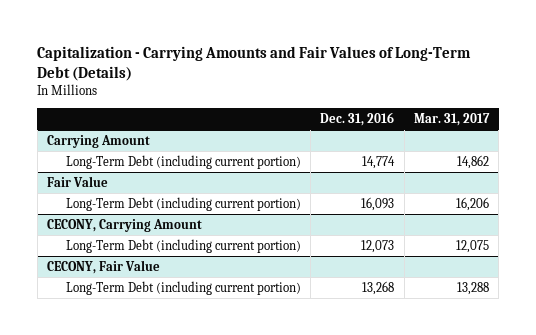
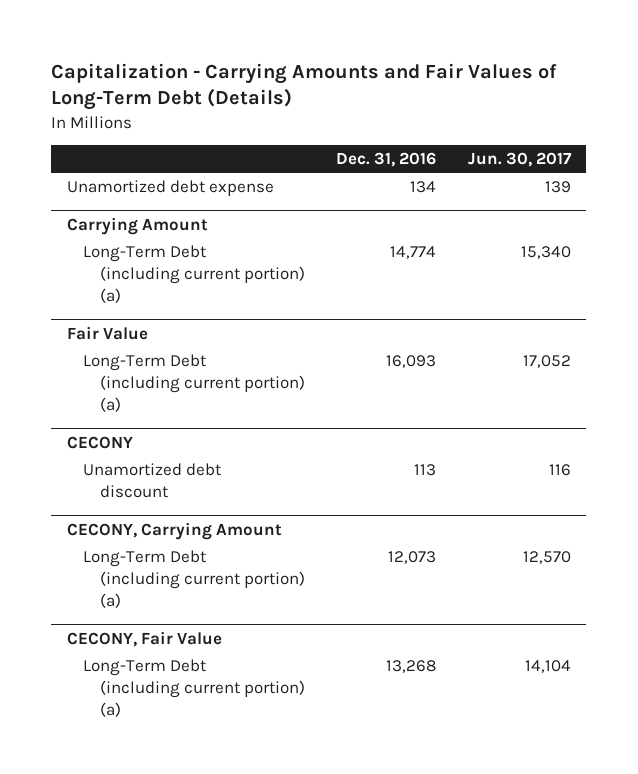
[413,112,490,126] Mar. 31, 2017 -> none
none -> [467,151,572,167] Jun. 30, 2017
none -> [66,179,274,196] Unamortized debt expense
[65,154,301,169] Long-Term Debt (including current portion) -> [83,244,305,303] Long-Term Debt (including current portion) (a)
[65,196,301,211] Long-Term Debt (including current portion) -> [83,353,305,412] Long-Term Debt (including current portion) (a)
none -> [66,435,133,449] CECONY
none -> [83,462,222,498] Unamortized debt discount
[65,238,301,253] Long-Term Debt (including current portion) -> [83,549,305,608] Long-Term Debt (including current portion) (a)
[65,280,301,295] Long-Term Debt (including current portion) -> [83,658,305,717] Long-Term Debt (including current portion) (a)

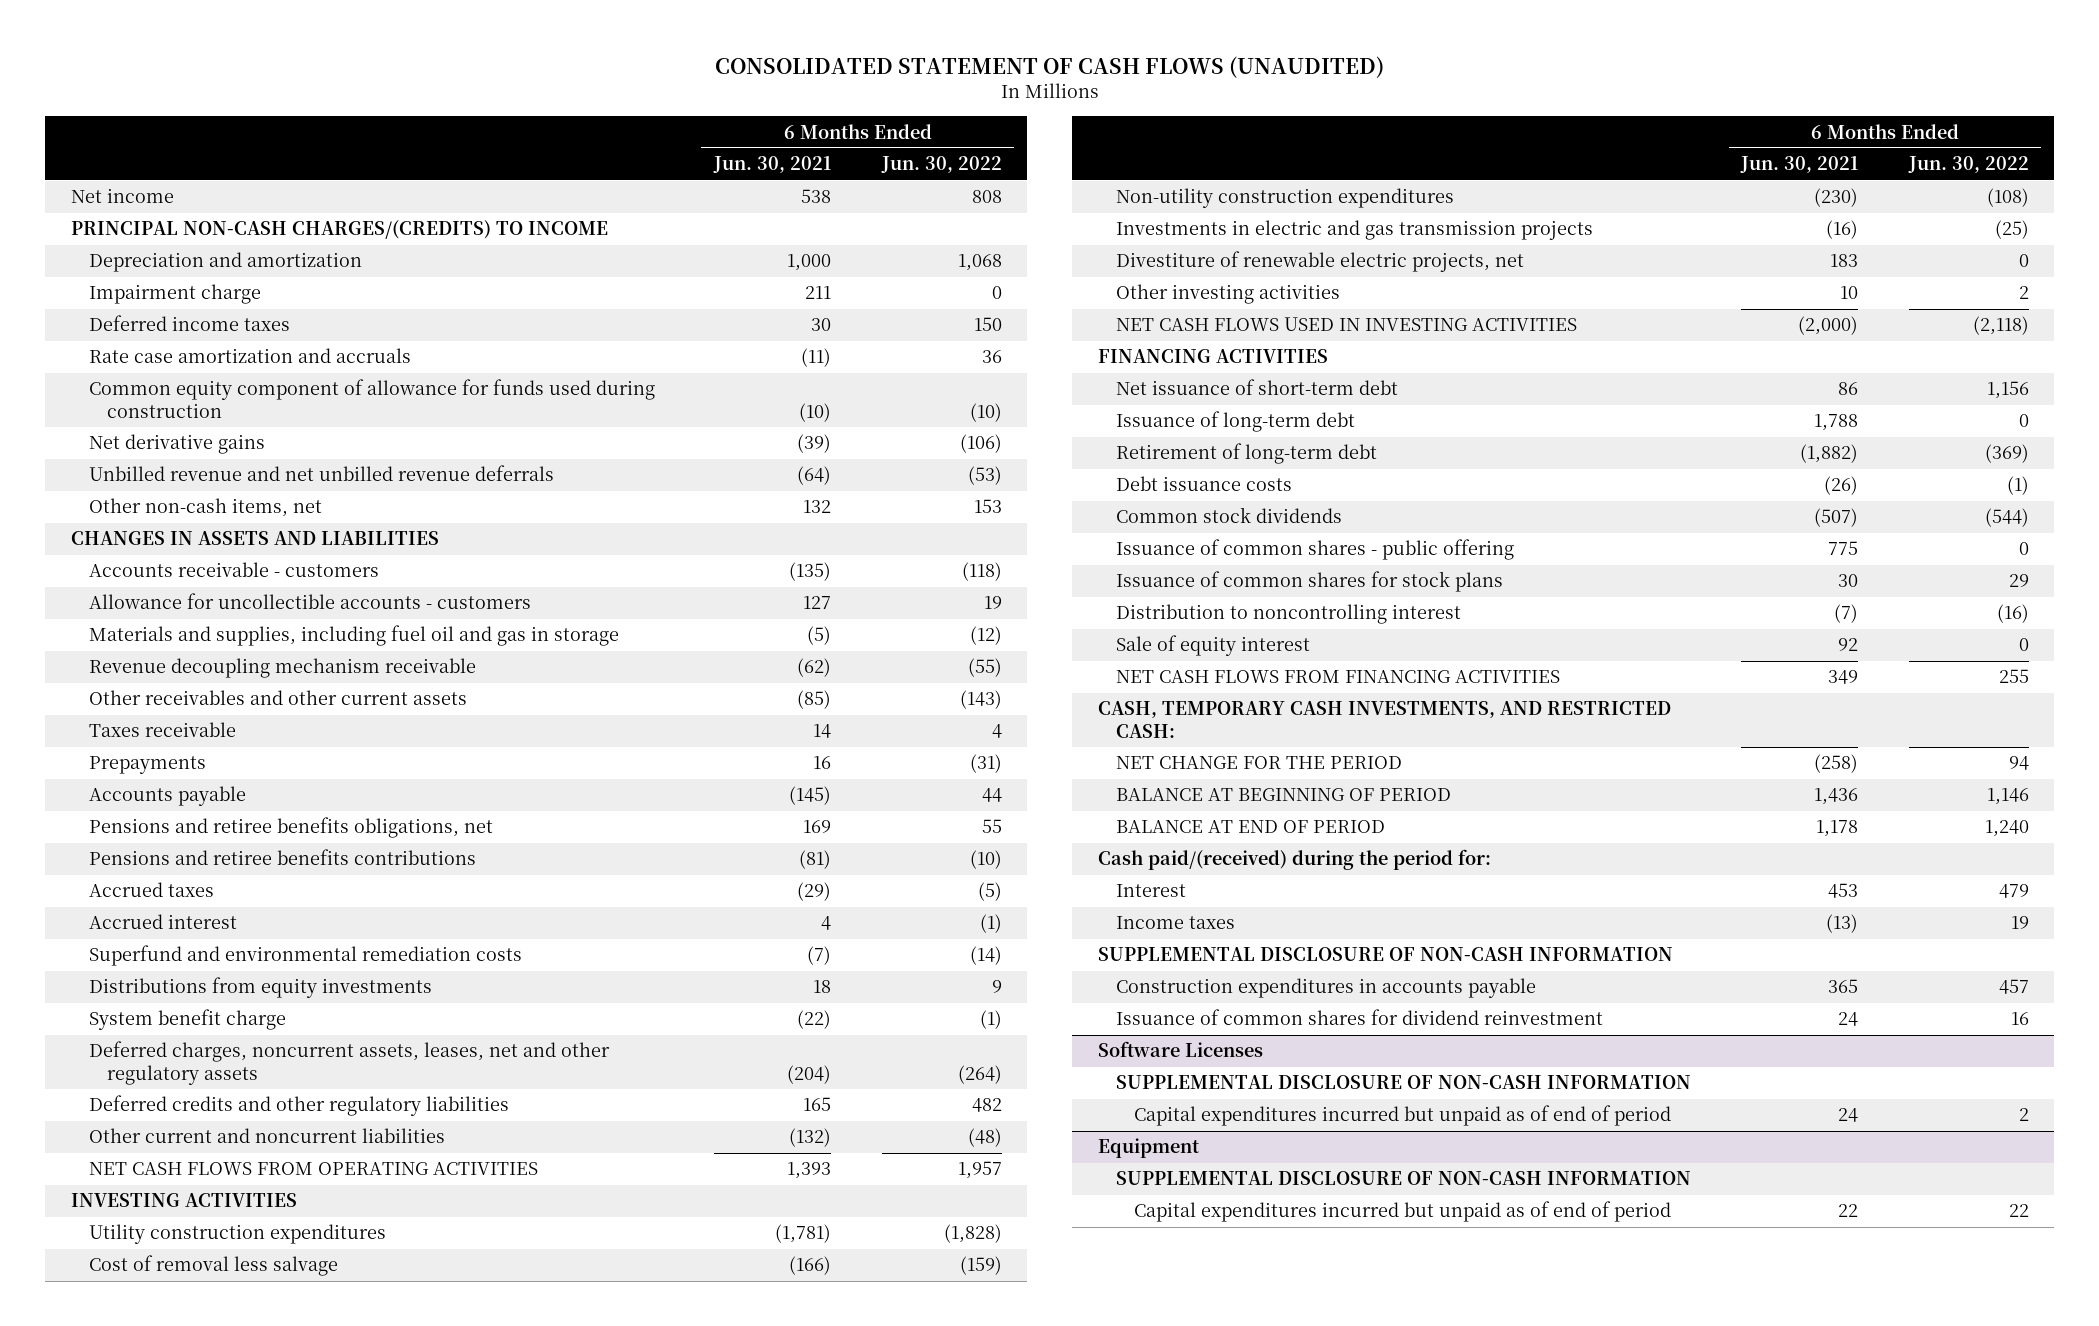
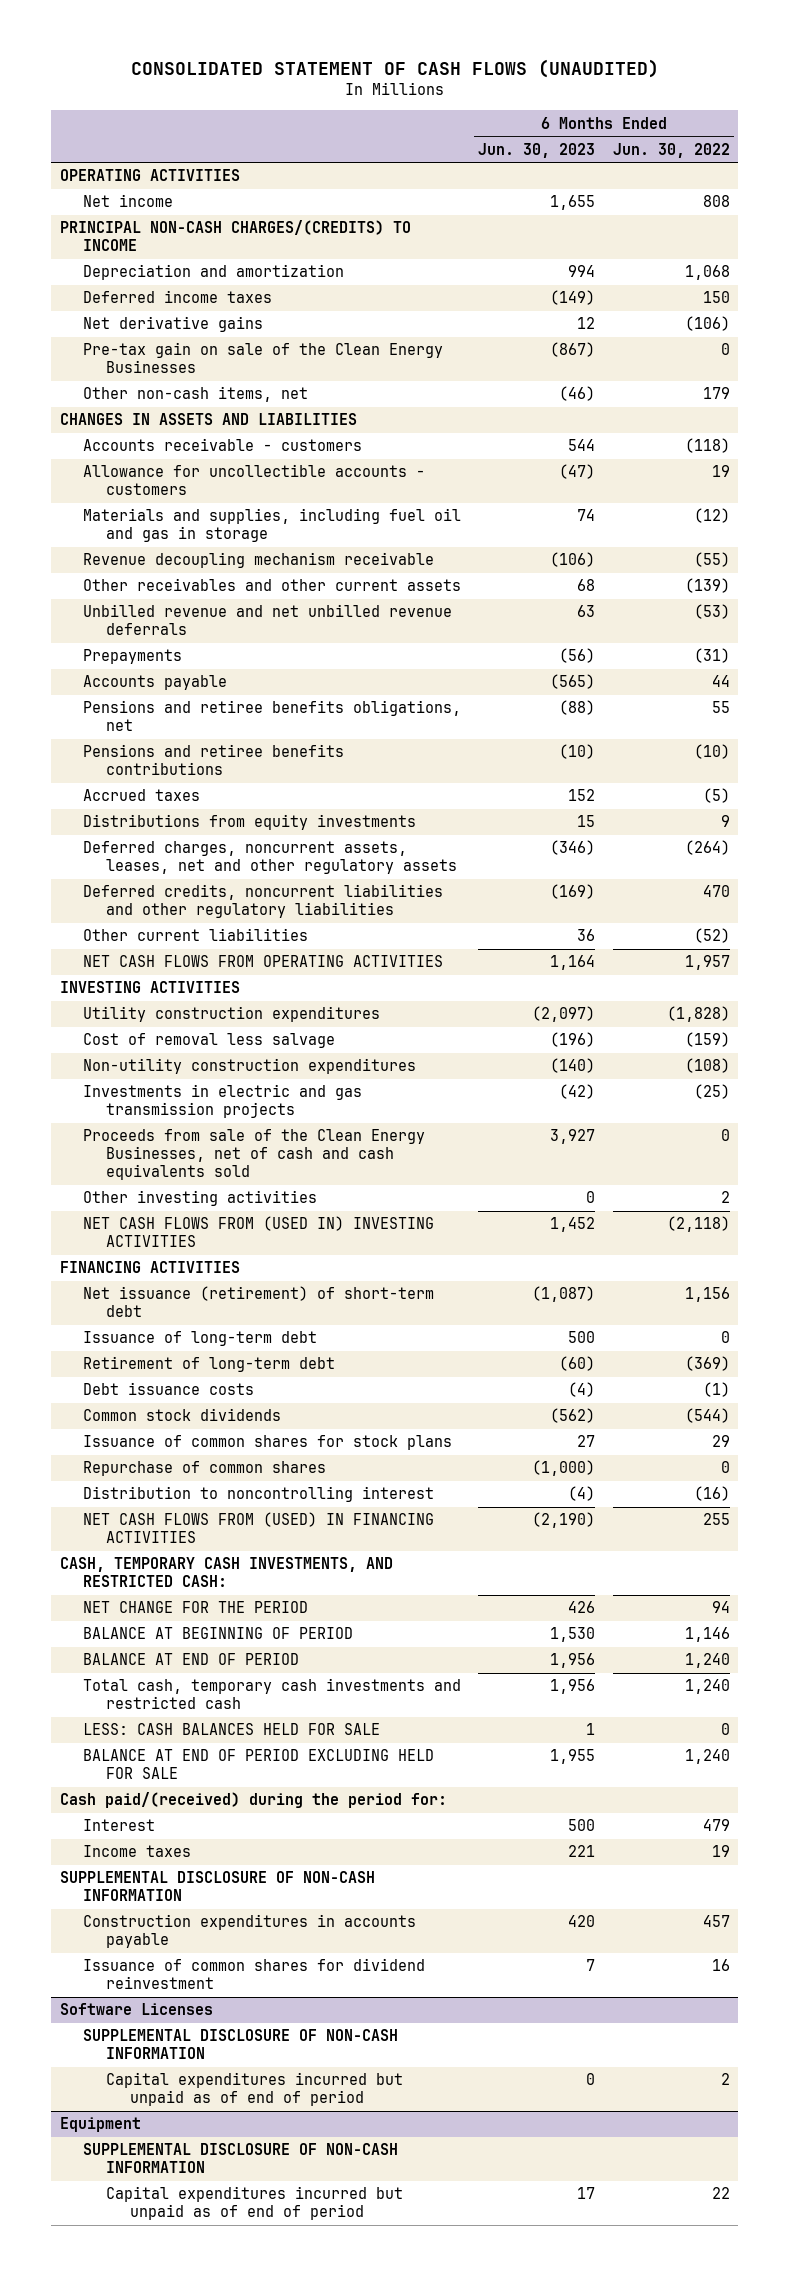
[713,156,832,174] Jun. 30, 2021 -> none
none -> [478,142,596,158] Jun. 30, 2023
none -> [59,169,240,182] OPERATING ACTIVITIES
[88,284,261,305] Impairment charge -> none
[88,348,411,364] Rate case amortization and accruals -> none
[88,379,655,419] Common equity component of allowance for funds used during construction -> none
none -> [83,342,444,374] Pre-tax gain on sale of the Clean Energy Businesses
[973,499,1002,514] 153 -> [702,387,730,400] 179
[88,722,236,738] Taxes receivable -> none
[959,690,1002,710] (143) -> [684,578,730,594] (139)
[88,465,554,482] Unbilled revenue and net unbilled revenue deferrals -> [83,604,453,636] Unbilled revenue and net unbilled revenue deferrals
[88,914,237,930] Accrued interest -> none
[88,945,522,967] Superfund and environmental remediation costs -> none
[88,1009,286,1031] System benefit charge -> none
[88,1095,509,1117] Deferred credits and other regulatory liabilities -> [83,884,444,919] Deferred credits, noncurrent liabilities and other regulatory liabilities
[971,1098,1002,1113] 482 -> [702,885,730,898] 470
[88,1128,445,1144] Other current and noncurrent liabilities -> [83,928,309,942] Other current liabilities
[967,1128,1002,1148] (48) -> [693,928,730,944] (52)
[1115,251,1524,273] Divestiture of renewable electric projects, net -> none
none -> [83,1129,426,1181] Proceeds from sale of the Clean Energy Businesses, net of cash and cash equivalents sold
[1115,317,1577,332] NET CASH FLOWS USED IN INVESTING ACTIVITIES -> [83,1216,435,1248] NET CASH FLOWS FROM (USED IN) INVESTING ACTIVITIES
[1115,379,1398,396] Net issuance of short-term debt -> [83,1286,435,1318] Net issuance (retirement) of short-term debt
[1115,539,1514,561] Issuance of common shares - public offering -> none
none -> [83,1461,327,1477] Repurchase of common shares
[1115,635,1310,657] Sale of equity interest -> none
[1115,670,1560,684] NET CASH FLOWS FROM FINANCING ACTIVITIES -> [83,1512,435,1544] NET CASH FLOWS FROM (USED) IN FINANCING ACTIVITIES
none -> [83,1678,462,1710] Total cash, temporary cash investments and restricted cash
none -> [83,1723,381,1736] LESS: CASH BALANCES HELD FOR SALE
none -> [83,1749,435,1780] BALANCE AT END OF PERIOD EXCLUDING HELD FOR SALE

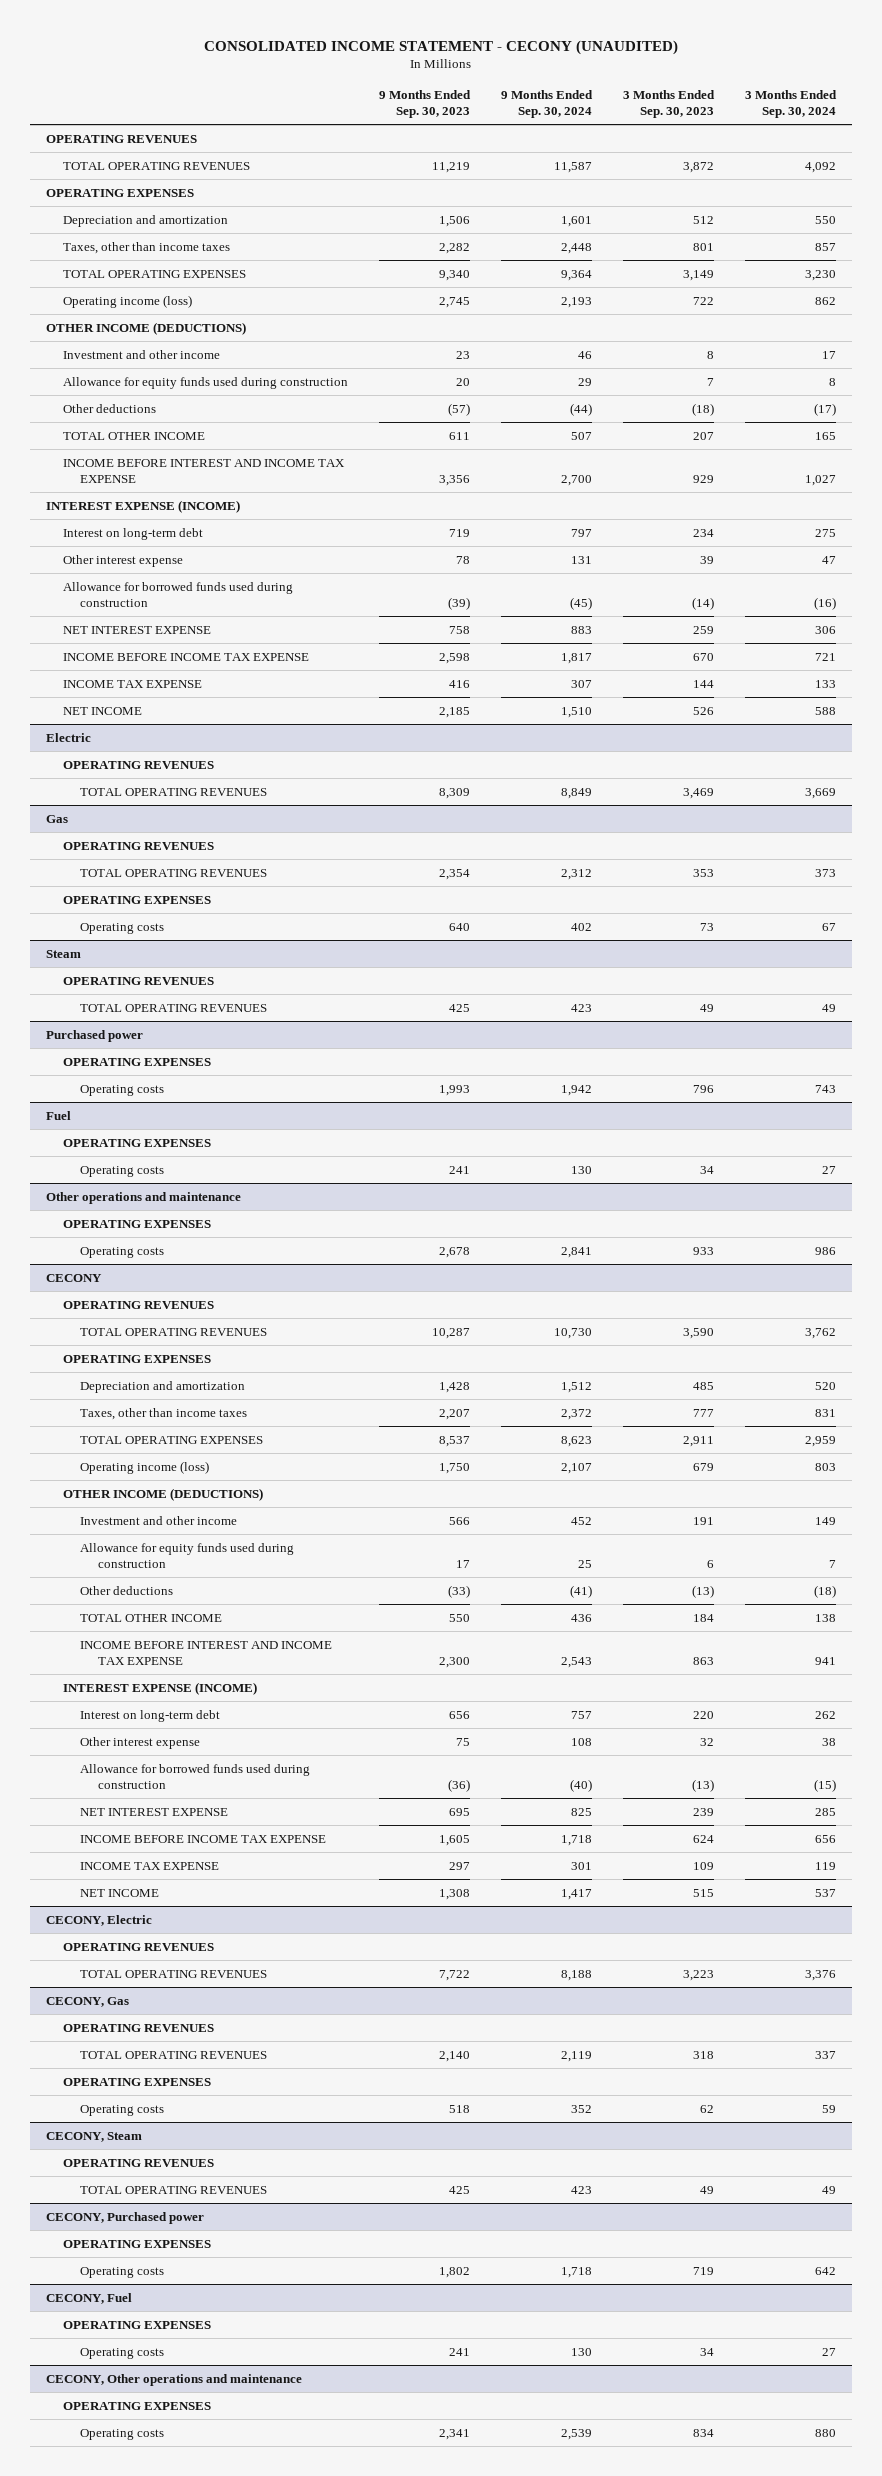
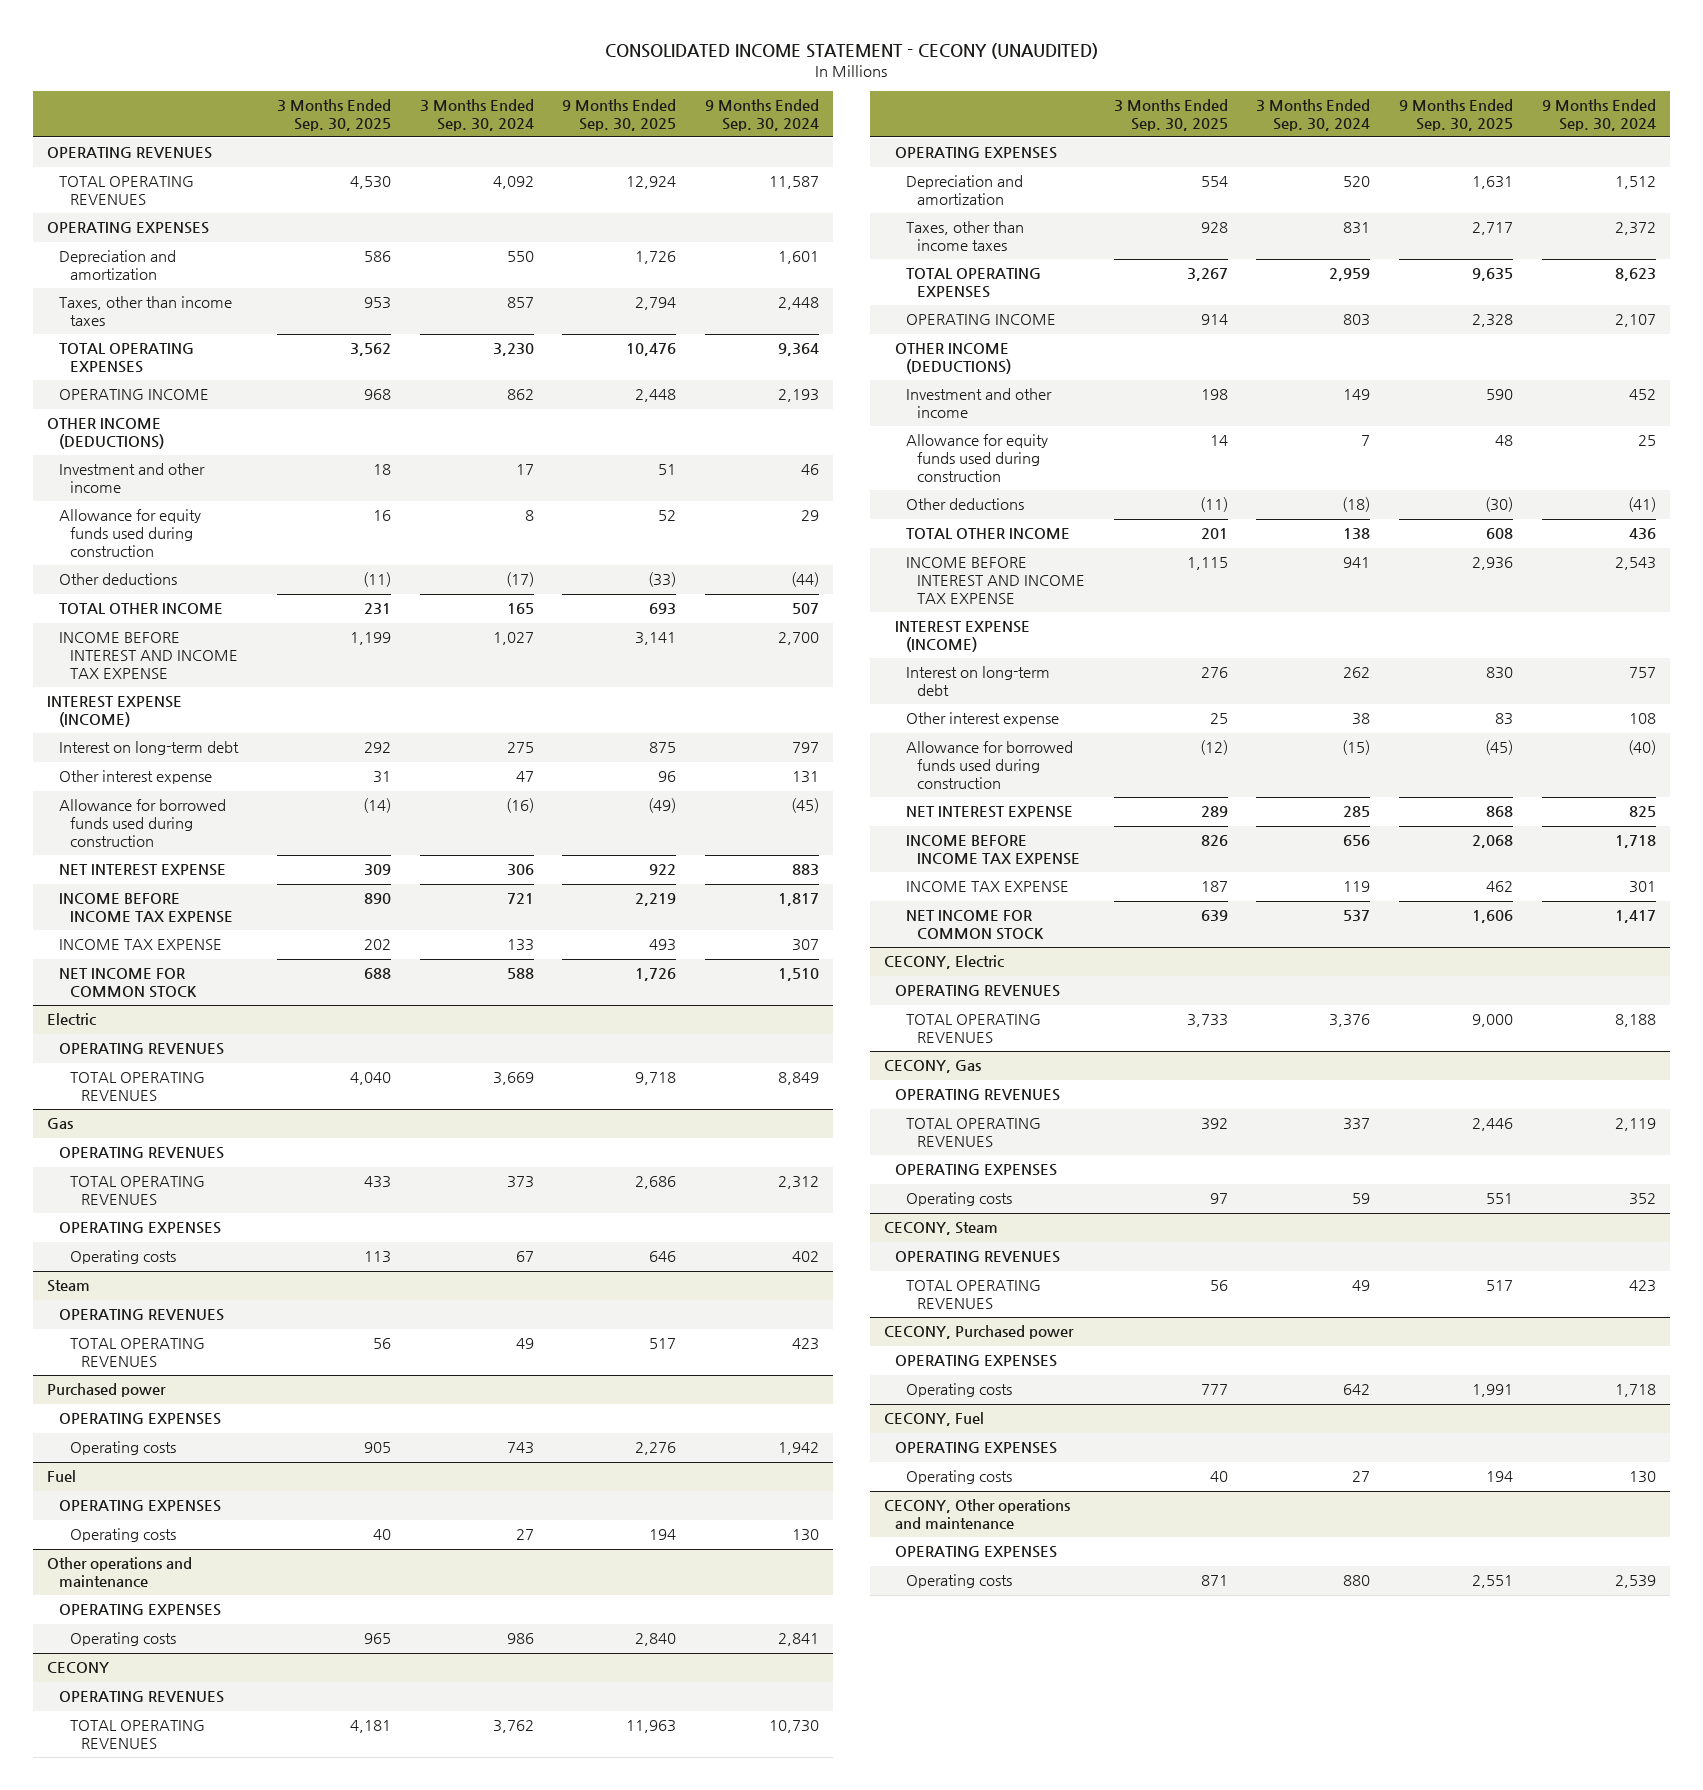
[378,89,471,119] 9 Months Ended Sep. 30, 2023 -> none
[622,89,715,119] 3 Months Ended Sep. 30, 2023 -> none
none -> [277,99,392,131] 3 Months Ended Sep. 30, 2025
none -> [562,99,677,131] 9 Months Ended Sep. 30, 2025
[62,294,192,308] Operating income (loss) -> [58,389,209,401] OPERATING INCOME
[62,706,142,715] NET INCOME -> [58,968,197,999] NET INCOME FOR COMMON STOCK
[80,1460,210,1474] Operating income (loss) -> [906,314,1057,326] OPERATING INCOME
[80,1888,160,1897] NET INCOME -> [906,910,1045,941] NET INCOME FOR COMMON STOCK

